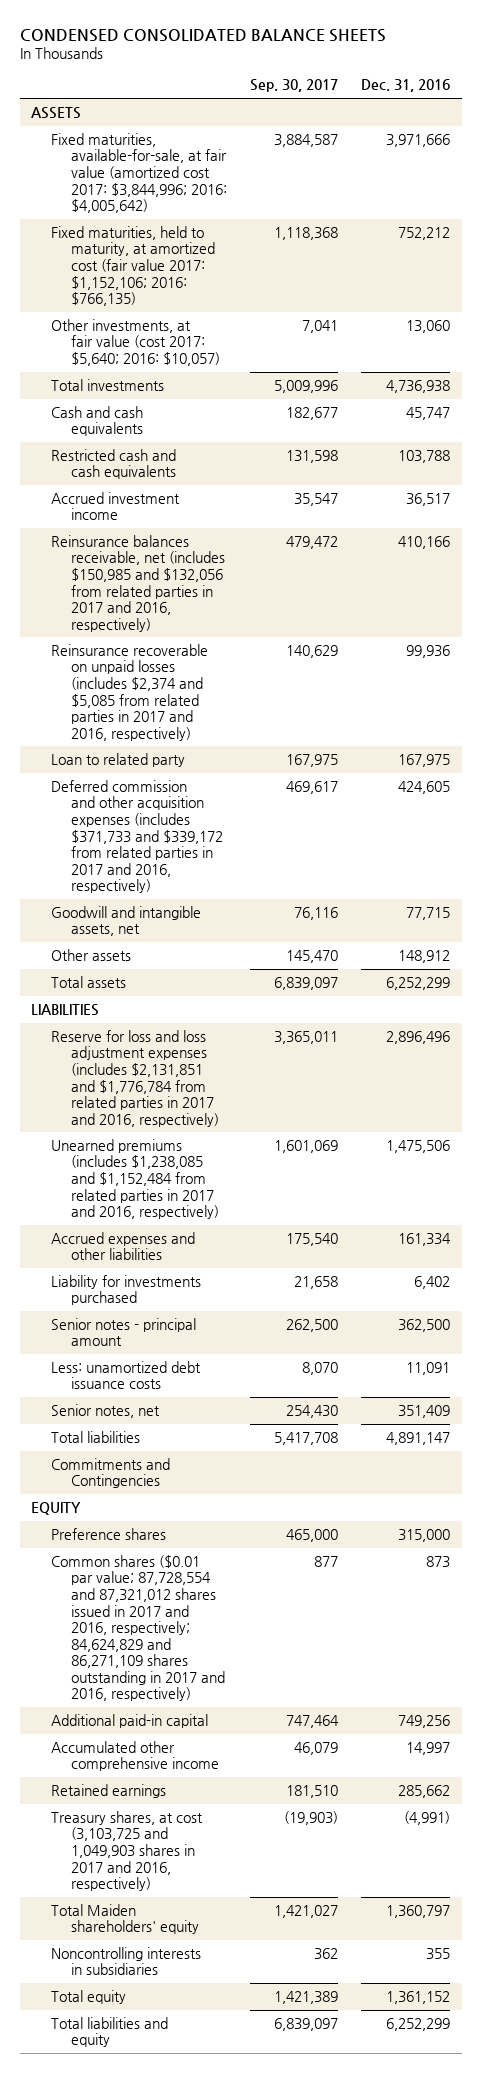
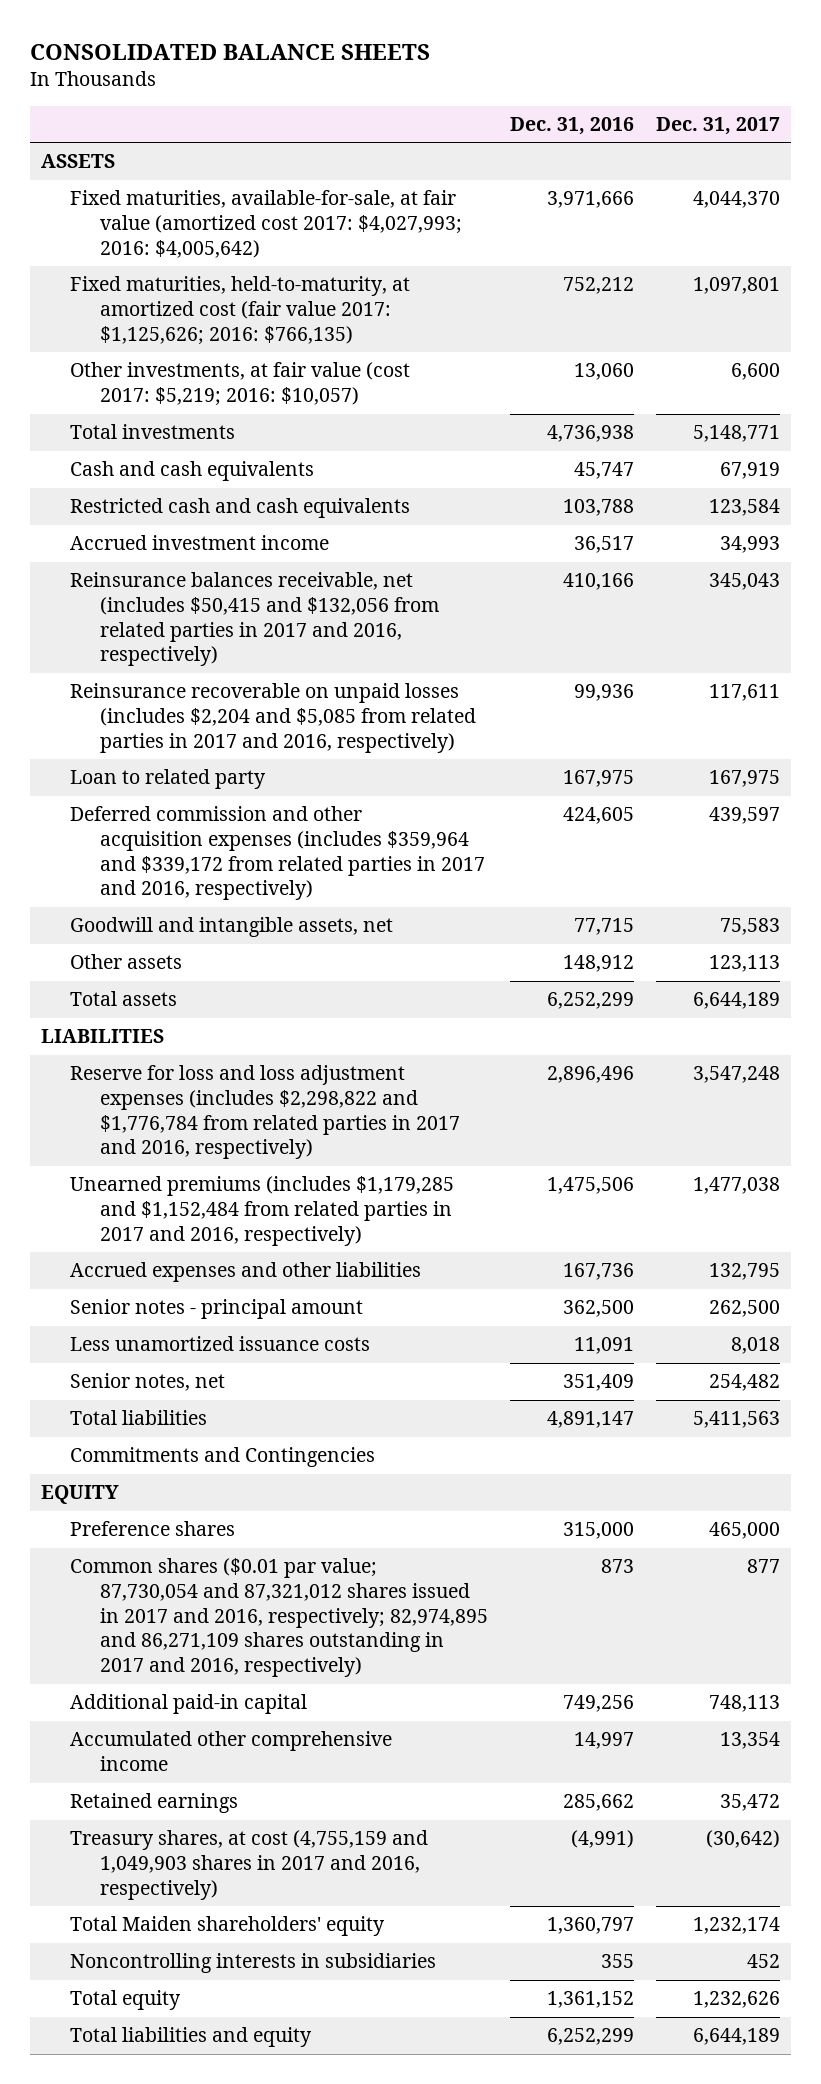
[19,29,386,43] CONDENSED CONSOLIDATED BALANCE SHEETS -> [29,43,430,60] CONSOLIDATED BALANCE SHEETS
[250,79,339,93] Sep. 30, 2017 -> none
none -> [656,116,781,135] Dec. 31, 2017
[51,132,228,214] Fixed maturities, available-for-sale, at fair value (amortized cost 2017: $3,844,996; 2016: $4,005,642) -> [70,190,462,258] Fixed maturities, available-for-sale, at fair value (amortized cost 2017: $4,027,993; 2016: $4,005,642)
[51,225,216,307] Fixed maturities, held to maturity, at amortized cost (fair value 2017: $1,152,106; 2016: $766,135) -> [70,276,411,345] Fixed maturities, held-to-maturity, at amortized cost (fair value 2017: $1,125,626; 2016: $766,135)
[51,318,221,367] Other investments, at fair value (cost 2017: $5,640; 2016: $10,057) -> [70,362,411,407] Other investments, at fair value (cost 2017: $5,219; 2016: $10,057)
[51,534,226,632] Reinsurance balances receivable, net (includes $150,985 and $132,056 from related parties in 2017 and 2016, respectively) -> [70,572,439,667] Reinsurance balances receivable, net (includes $50,415 and $132,056 from related parties in 2017 and 2016, respectively)
[51,643,209,741] Reinsurance recoverable on unpaid losses (includes $2,374 and $5,085 from related parties in 2017 and 2016, respectively) -> [70,683,476,753] Reinsurance recoverable on unpaid losses (includes $2,204 and $5,085 from related parties in 2017 and 2016, respectively)
[51,779,224,894] Deferred commission and other acquisition expenses (includes $371,733 and $339,172 from related parties in 2017 and 2016, respectively) -> [70,806,485,901] Deferred commission and other acquisition expenses (includes $359,964 and $339,172 from related parties in 2017 and 2016, respectively)
[51,1274,202,1306] Liability for investments purchased -> none
[51,1029,220,1127] Reserve for loss and loss adjustment expenses (includes $2,131,851 and $1,776,784 from related parties in 2017 and 2016, respectively) -> [70,1065,460,1160] Reserve for loss and loss adjustment expenses (includes $2,298,822 and $1,776,784 from related parties in 2017 and 2016, respectively)
[51,1138,220,1220] Unearned premiums (includes $1,238,085 and $1,152,484 from related parties in 2017 and 2016, respectively) -> [70,1176,455,1246] Unearned premiums (includes $1,179,285 and $1,152,484 from related parties in 2017 and 2016, respectively)
[398,1232,452,1246] 161,334 -> [562,1263,634,1281] 167,736
[51,1360,202,1390] Less: unamortized debt issuance costs -> [70,1336,371,1352] Less unamortized issuance costs
[51,1554,226,1702] Common shares ($0.01 par value; 87,728,554 and 87,321,012 shares issued in 2017 and 2016, respectively; 84,624,829 and 86,271,109 shares outstanding in 2017 and 2016, respectively) -> [70,1558,488,1678] Common shares ($0.01 par value; 87,730,054 and 87,321,012 shares issued in 2017 and 2016, respectively; 82,974,895 and 86,271,109 shares outstanding in 2017 and 2016, respectively)
[51,1810,204,1892] Treasury shares, at cost (3,103,725 and 1,049,903 shares in 2017 and 2016, respectively) -> [70,1830,429,1900] Treasury shares, at cost (4,755,159 and 1,049,903 shares in 2017 and 2016, respectively)

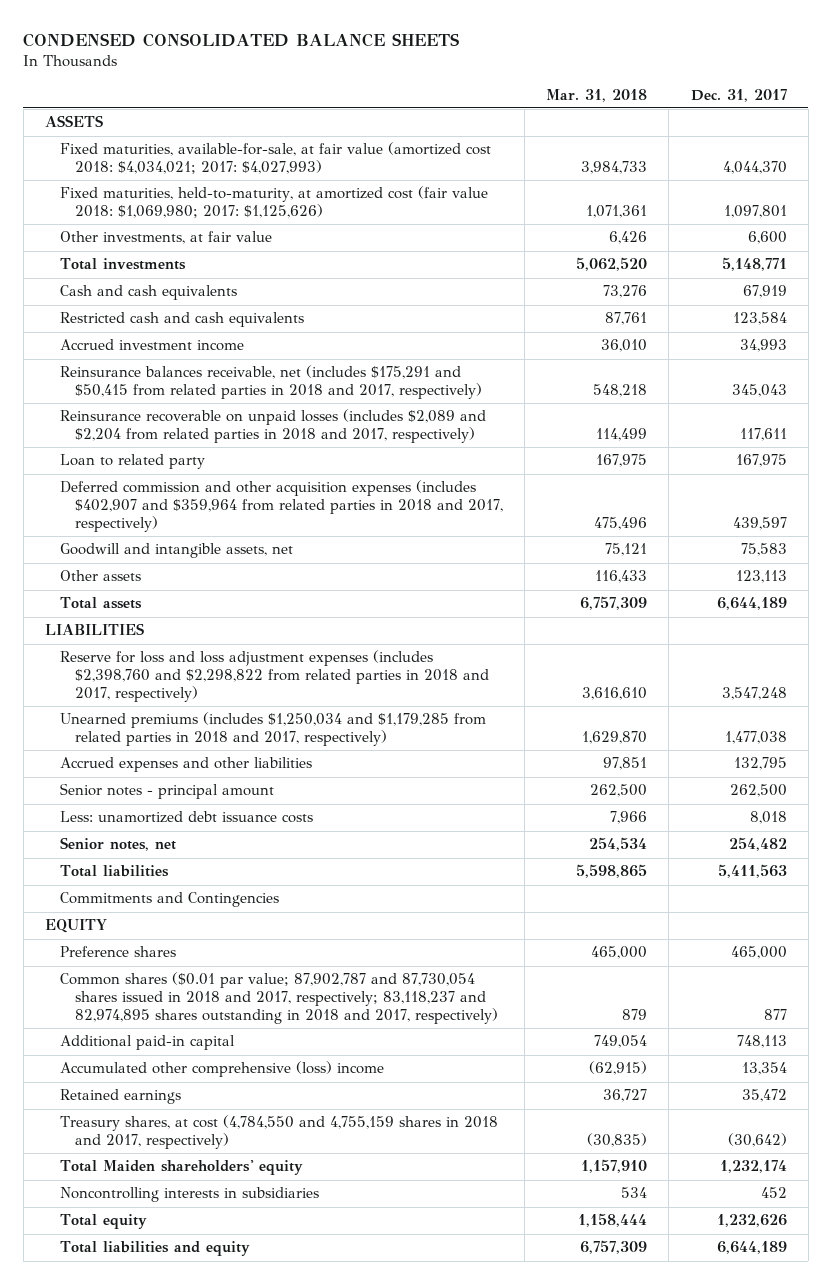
[29,43,430,60] CONSOLIDATED BALANCE SHEETS -> [23,33,460,48] CONDENSED CONSOLIDATED BALANCE SHEETS
[509,116,634,135] Dec. 31, 2016 -> none
none -> [546,88,648,102] Mar. 31, 2018
[70,190,462,258] Fixed maturities, available-for-sale, at fair value (amortized cost 2017: $4,027,993; 2016: $4,005,642) -> [59,142,491,175] Fixed maturities, available-for-sale, at fair value (amortized cost 2018: $4,034,021; 2017: $4,027,993)
[70,276,411,345] Fixed maturities, held-to-maturity, at amortized cost (fair value 2017: $1,125,626; 2016: $766,135) -> [59,186,488,219] Fixed maturities, held-to-maturity, at amortized cost (fair value 2018: $1,069,980; 2017: $1,125,626)
[70,362,411,407] Other investments, at fair value (cost 2017: $5,219; 2016: $10,057) -> [59,231,272,245] Other investments, at fair value
[70,572,439,667] Reinsurance balances receivable, net (includes $50,415 and $132,056 from related parties in 2017 and 2016, respectively) -> [59,365,483,400] Reinsurance balances receivable, net (includes $175,291 and $50,415 from related parties in 2018 and 2017, respectively)
[70,683,476,753] Reinsurance recoverable on unpaid losses (includes $2,204 and $5,085 from related parties in 2017 and 2016, respectively) -> [59,409,486,444] Reinsurance recoverable on unpaid losses (includes $2,089 and $2,204 from related parties in 2018 and 2017, respectively)
[70,806,485,901] Deferred commission and other acquisition expenses (includes $359,964 and $339,172 from related parties in 2017 and 2016, respectively) -> [59,480,504,532] Deferred commission and other acquisition expenses (includes $402,907 and $359,964 from related parties in 2018 and 2017, respectively)
[70,1065,460,1160] Reserve for loss and loss adjustment expenses (includes $2,298,822 and $1,776,784 from related parties in 2017 and 2016, respectively) -> [59,650,490,702] Reserve for loss and loss adjustment expenses (includes $2,398,760 and $2,298,822 from related parties in 2018 and 2017, respectively)
[70,1176,455,1246] Unearned premiums (includes $1,179,285 and $1,152,484 from related parties in 2017 and 2016, respectively) -> [59,712,486,747] Unearned premiums (includes $1,250,034 and $1,179,285 from related parties in 2018 and 2017, respectively)
[70,1336,371,1352] Less unamortized issuance costs -> [59,811,313,824] Less: unamortized debt issuance costs
[70,1558,488,1678] Common shares ($0.01 par value; 87,730,054 and 87,321,012 shares issued in 2017 and 2016, respectively; 82,974,895 and 86,271,109 shares outstanding in 2017 and 2016, respectively) -> [59,972,499,1024] Common shares ($0.01 par value; 87,902,787 and 87,730,054 shares issued in 2018 and 2017, respectively; 83,118,237 and 82,974,895 shares outstanding in 2018 and 2017, respectively)
[70,1731,393,1772] Accumulated other comprehensive income -> [59,1061,384,1078] Accumulated other comprehensive (loss) income
[70,1830,429,1900] Treasury shares, at cost (4,755,159 and 1,049,903 shares in 2017 and 2016, respectively) -> [59,1115,498,1150] Treasury shares, at cost (4,784,550 and 4,755,159 shares in 2018 and 2017, respectively)

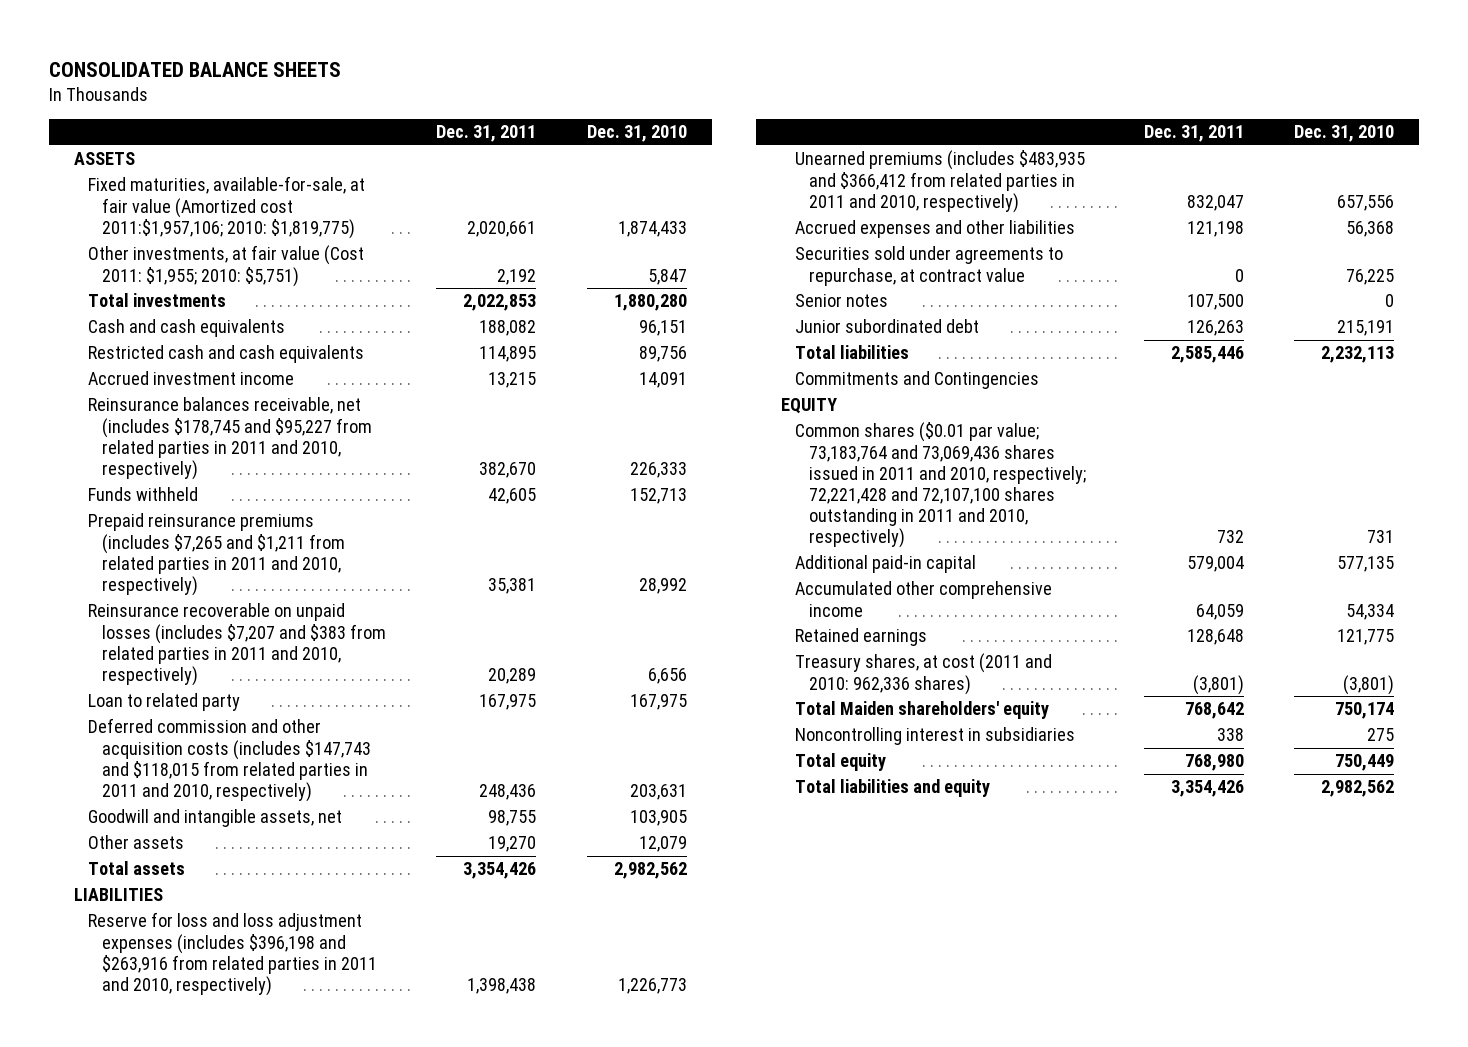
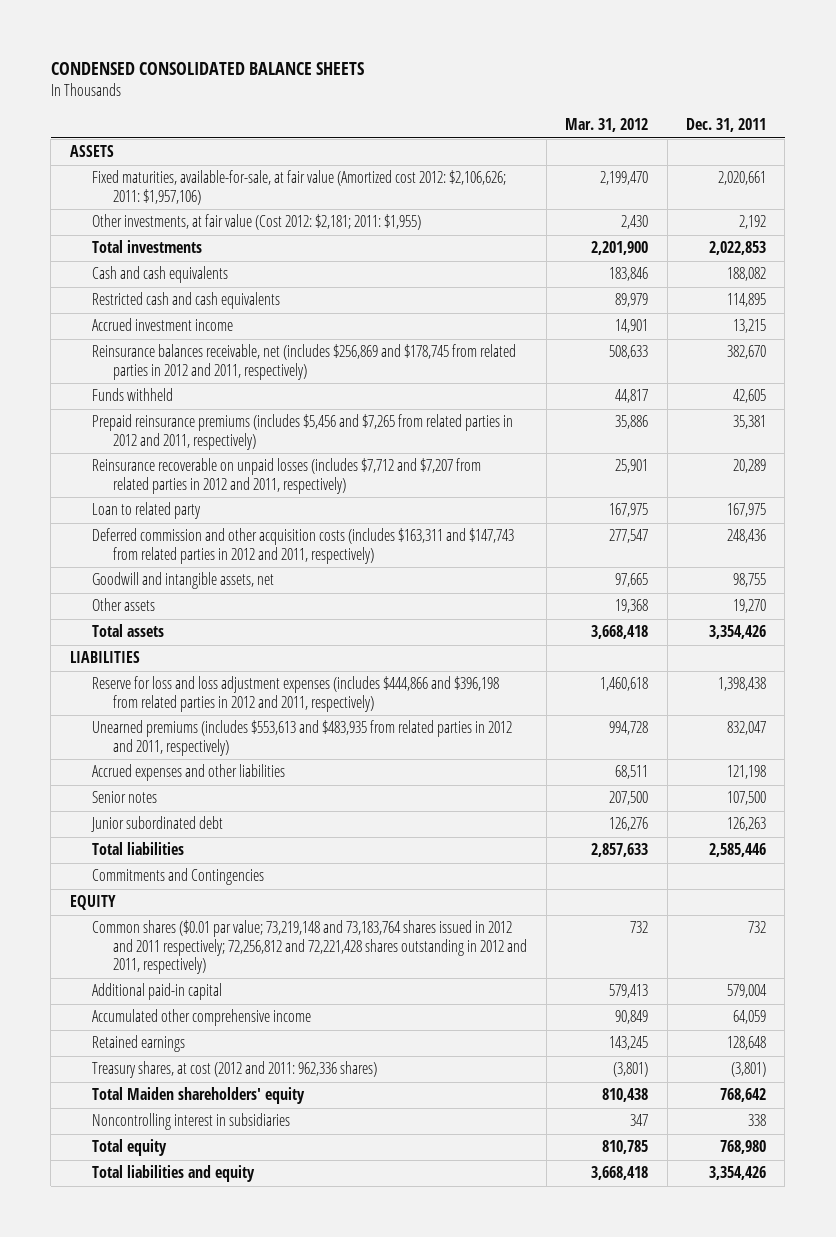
[49,61,342,77] CONSOLIDATED BALANCE SHEETS -> [50,62,364,76] CONDENSED CONSOLIDATED BALANCE SHEETS
[586,125,687,143] Dec. 31, 2010 -> none
none -> [565,118,649,133] Mar. 31, 2012
[88,176,366,239] Fixed maturities, available-for-sale, at fair value (Amortized cost 2011:$1,957,106; 2010: $1,819,775) -> [91,170,506,205] Fixed maturities, available-for-sale, at fair value (Amortized cost 2012: $2,106,626; 2011: $1,957,106)
[88,245,365,287] Other investments, at fair value (Cost 2011: $1,955; 2010: $5,751) -> [91,214,421,231] Other investments, at fair value (Cost 2012: $2,181; 2011: $1,955)
[88,397,373,480] Reinsurance balances receivable, net (includes $178,745 and $95,227 from related parties in 2011 and 2010, respectively) -> [91,344,516,380] Reinsurance balances receivable, net (includes $256,869 and $178,745 from related parties in 2012 and 2011, respectively)
[88,513,346,596] Prepaid reinsurance premiums (includes $7,265 and $1,211 from related parties in 2011 and 2010, respectively) -> [91,414,513,450] Prepaid reinsurance premiums (includes $5,456 and $7,265 from related parties in 2012 and 2011, respectively)
[88,603,387,686] Reinsurance recoverable on unpaid losses (includes $7,207 and $383 from related parties in 2011 and 2010, respectively) -> [91,458,481,494] Reinsurance recoverable on unpaid losses (includes $7,712 and $7,207 from related parties in 2012 and 2011, respectively)
[88,718,372,802] Deferred commission and other acquisition costs (includes $147,743 and $118,015 from related parties in 2011 and 2010, respectively) -> [91,528,514,564] Deferred commission and other acquisition costs (includes $163,311 and $147,743 from related parties in 2012 and 2011, respectively)
[88,912,378,996] Reserve for loss and loss adjustment expenses (includes $396,198 and $263,916 from related parties in 2011 and 2010, respectively) -> [91,676,499,712] Reserve for loss and loss adjustment expenses (includes $444,866 and $396,198 from related parties in 2012 and 2011, respectively)
[795,150,1086,213] Unearned premiums (includes $483,935 and $366,412 from related parties in 2011 and 2010, respectively) -> [91,720,512,756] Unearned premiums (includes $553,613 and $483,935 from related parties in 2012 and 2011, respectively)
[795,246,1064,286] Securities sold under agreements to repurchase, at contract value -> none
[795,422,1087,549] Common shares ($0.01 par value; 73,183,764 and 73,069,436 shares issued in 2011 and 2010, respectively; 72,221,428 and 72,107,100 shares outstanding in 2011 and 2010, respectively) -> [91,920,528,975] Common shares ($0.01 par value; 73,219,148 and 73,183,764 shares issued in 2012 and 2011 respectively; 72,256,812 and 72,221,428 shares outstanding in 2012 and 2011, respectively)
[795,653,1053,695] Treasury shares, at cost (2011 and 2010: 962,336 shares) -> [91,1061,377,1079] Treasury shares, at cost (2012 and 2011: 962,336 shares)

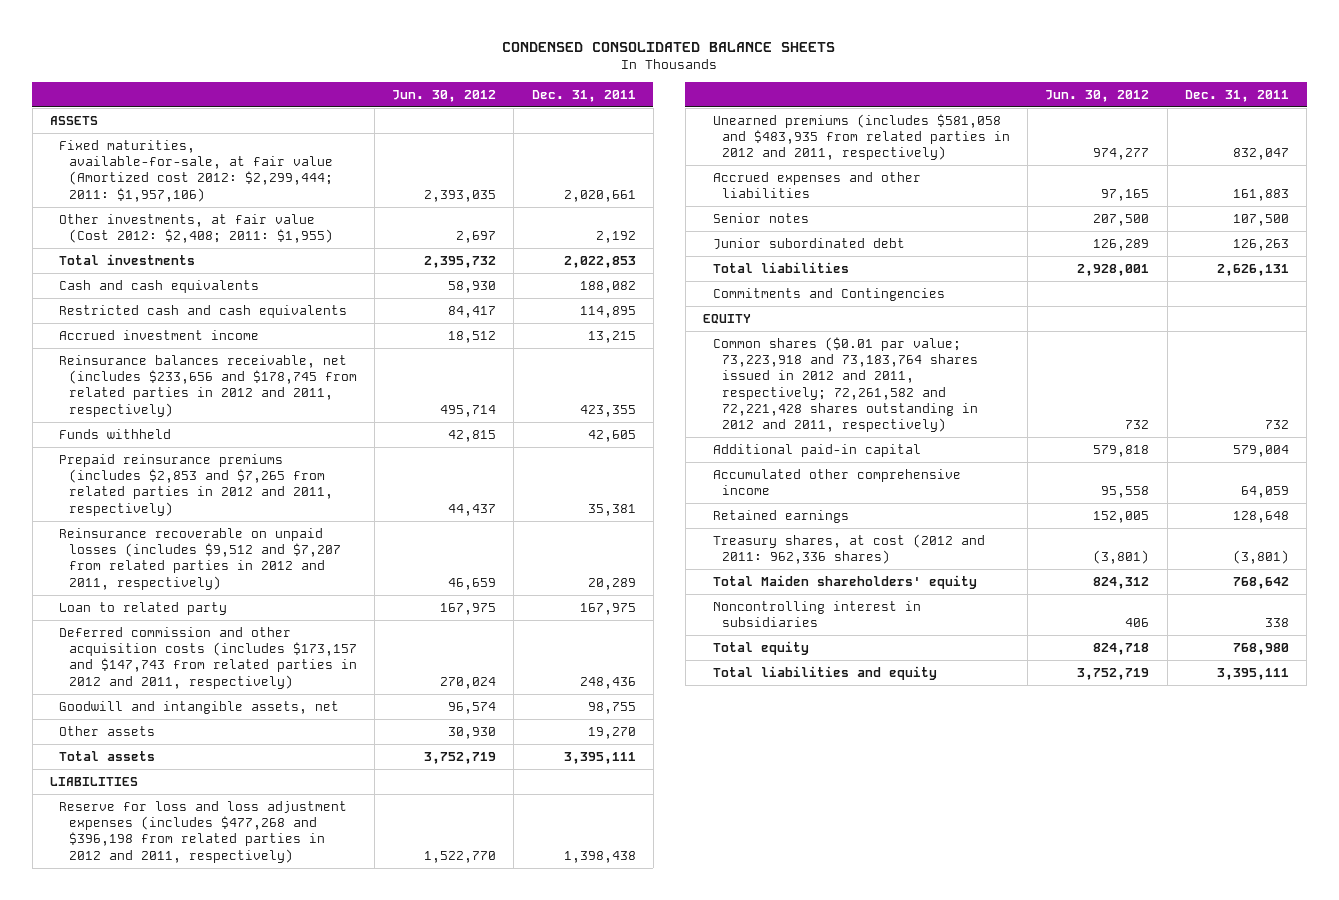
[565,118,649,133] Mar. 31, 2012 -> none
none -> [392,89,497,102] Jun. 30, 2012
[91,170,506,205] Fixed maturities, available-for-sale, at fair value (Amortized cost 2012: $2,106,626; 2011: $1,957,106) -> [59,139,333,202] Fixed maturities, available-for-sale, at fair value (Amortized cost 2012: $2,299,444; 2011: $1,957,106)
[91,214,421,231] Other investments, at fair value (Cost 2012: $2,181; 2011: $1,955) -> [59,213,333,244] Other investments, at fair value (Cost 2012: $2,408; 2011: $1,955)
[91,344,516,380] Reinsurance balances receivable, net (includes $256,869 and $178,745 from related parties in 2012 and 2011, respectively) -> [59,354,357,417] Reinsurance balances receivable, net (includes $233,656 and $178,745 from related parties in 2012 and 2011, respectively)
[727,345,767,360] 382,670 -> [579,404,636,417] 423,355
[91,414,513,450] Prepaid reinsurance premiums (includes $5,456 and $7,265 from related parties in 2012 and 2011, respectively) -> [59,453,333,516] Prepaid reinsurance premiums (includes $2,853 and $7,265 from related parties in 2012 and 2011, respectively)
[91,458,481,494] Reinsurance recoverable on unpaid losses (includes $7,712 and $7,207 from related parties in 2012 and 2011, respectively) -> [59,527,341,590] Reinsurance recoverable on unpaid losses (includes $9,512 and $7,207 from related parties in 2012 and 2011, respectively)
[91,528,514,564] Deferred commission and other acquisition costs (includes $163,311 and $147,743 from related parties in 2012 and 2011, respectively) -> [59,626,357,689] Deferred commission and other acquisition costs (includes $173,157 and $147,743 from related parties in 2012 and 2011, respectively)
[709,625,767,640] 3,354,426 -> [563,751,636,764] 3,395,111
[91,676,499,712] Reserve for loss and loss adjustment expenses (includes $444,866 and $396,198 from related parties in 2012 and 2011, respectively) -> [59,800,348,863] Reserve for loss and loss adjustment expenses (includes $477,268 and $396,198 from related parties in 2012 and 2011, respectively)
[91,720,512,756] Unearned premiums (includes $553,613 and $483,935 from related parties in 2012 and 2011, respectively) -> [712,113,1011,161] Unearned premiums (includes $581,058 and $483,935 from related parties in 2012 and 2011, respectively)
[727,765,767,780] 121,198 -> [1232,189,1289,202] 161,883
[709,843,767,858] 2,585,446 -> [1216,263,1289,276] 2,626,131
[91,920,528,975] Common shares ($0.01 par value; 73,219,148 and 73,183,764 shares issued in 2012 and 2011 respectively; 72,256,812 and 72,221,428 shares outstanding in 2012 and 2011, respectively) -> [712,336,979,433] Common shares ($0.01 par value; 73,223,918 and 73,183,764 shares issued in 2012 and 2011, respectively; 72,261,582 and 72,221,428 shares outstanding in 2012 and 2011, respectively)
[709,1166,767,1181] 3,354,426 -> [1216,667,1289,680] 3,395,111

